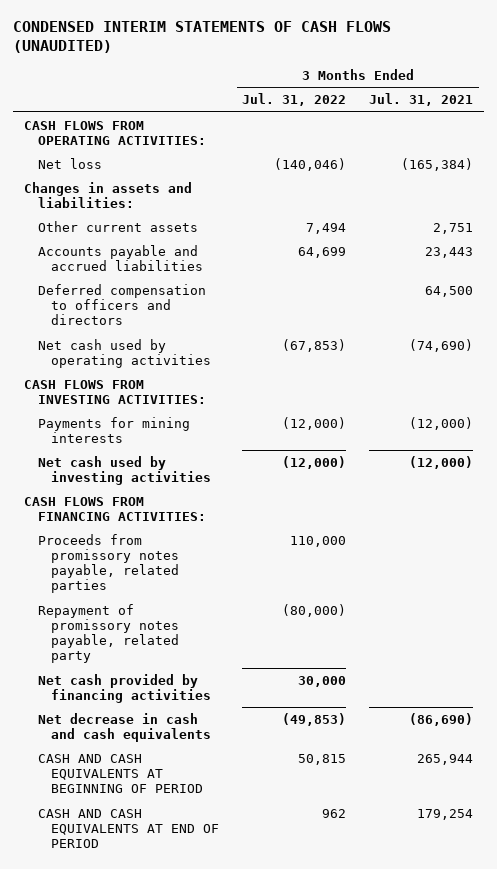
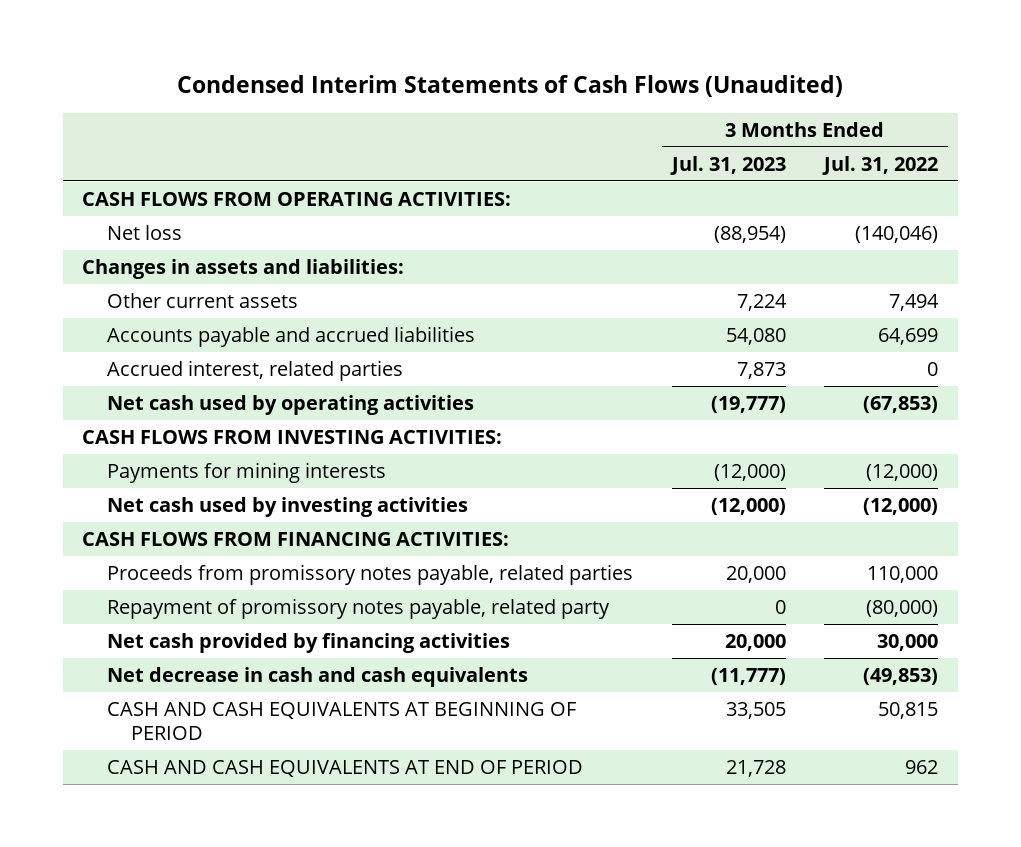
[12,20,391,54] CONDENSED INTERIM STATEMENTS OF CASH FLOWS (UNAUDITED) -> [177,75,844,98] Condensed Interim Statements of Cash Flows (Unaudited)
[369,93,474,107] Jul. 31, 2021 -> none
none -> [669,155,786,175] Jul. 31, 2023
[37,283,206,326] Deferred compensation to officers and directors -> none
none -> [106,359,403,381] Accrued interest, related parties

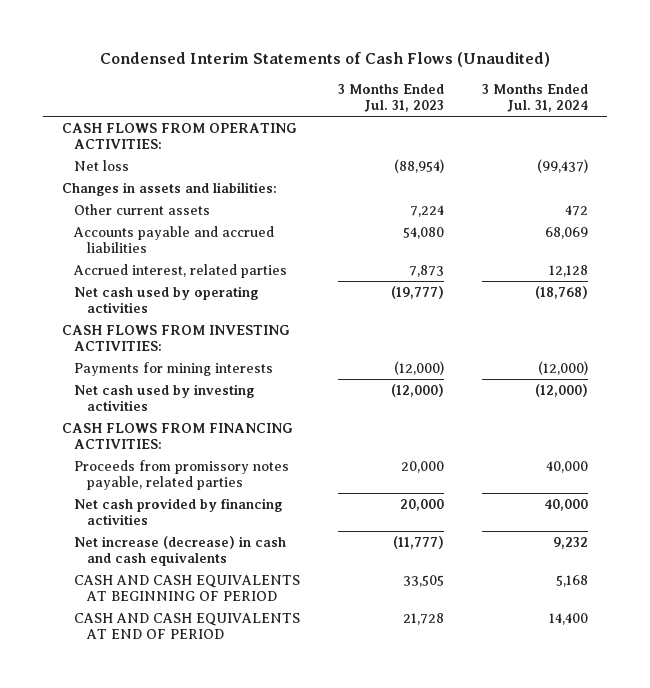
[822,155,939,175] Jul. 31, 2022 -> none
none -> [482,83,589,112] 3 Months Ended Jul. 31, 2024
[106,597,610,619] Repayment of promissory notes payable, related party -> none
[106,666,528,687] Net decrease in cash and cash equivalents -> [74,535,287,566] Net increase (decrease) in cash and cash equivalents

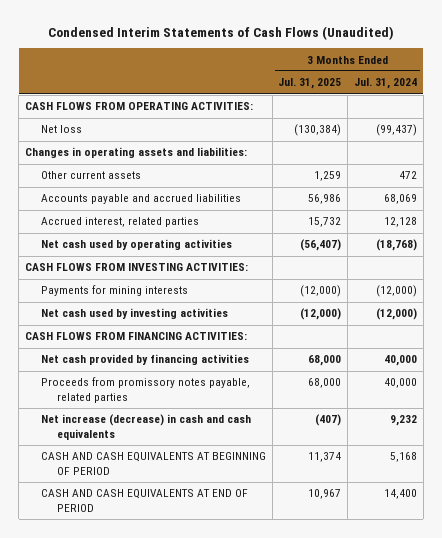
[338,83,445,112] 3 Months Ended Jul. 31, 2023 -> none
none -> [278,78,342,90] Jul. 31, 2025
[61,181,277,196] Changes in assets and liabilities: -> [24,147,247,159] Changes in operating assets and liabilities:
[74,459,290,490] Proceeds from promissory notes payable, related parties -> [40,377,250,404] Proceeds from promissory notes payable, related parties

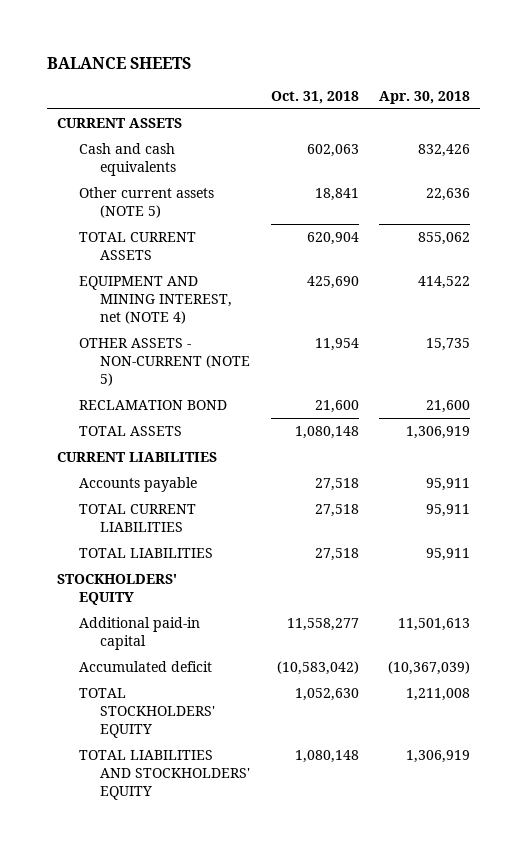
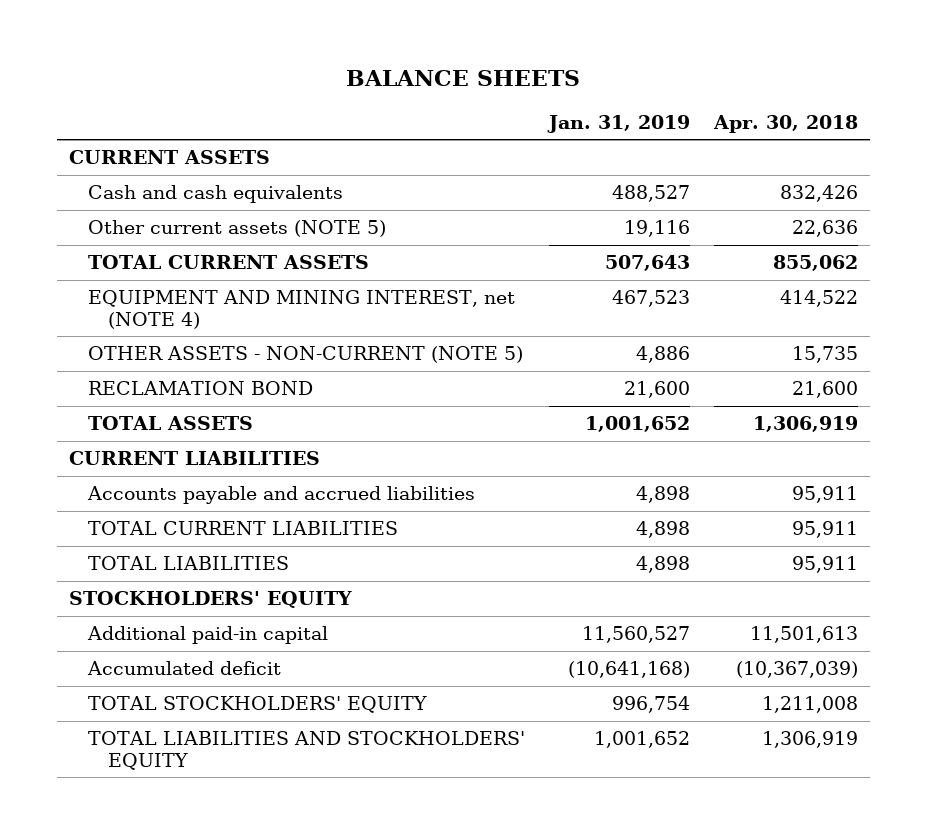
[270,90,359,104] Oct. 31, 2018 -> none
none -> [547,114,691,133] Jan. 31, 2019
[78,477,197,493] Accounts payable -> [87,486,476,505] Accounts payable and accrued liabilities

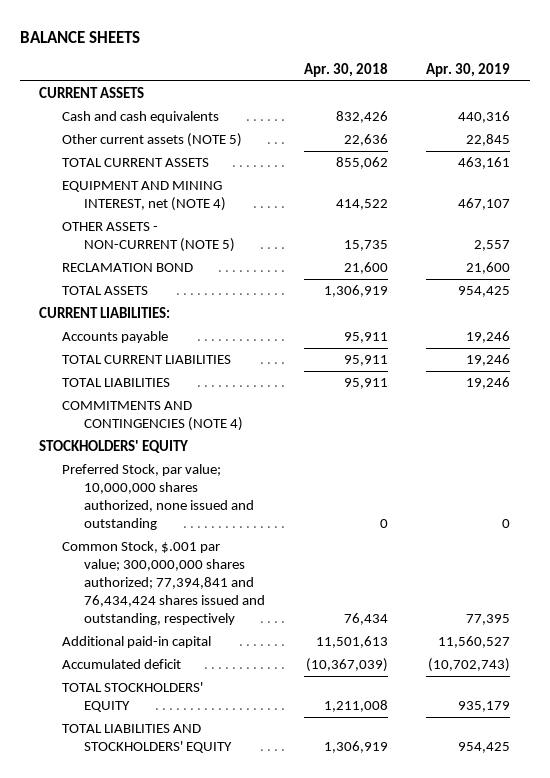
[547,114,691,133] Jan. 31, 2019 -> none
none -> [426,63,511,78] Apr. 30, 2019
[68,451,320,466] CURRENT LIABILITIES -> [39,307,171,319] CURRENT LIABILITIES:
[87,486,476,505] Accounts payable and accrued liabilities -> [61,331,168,344] Accounts payable
none -> [61,401,244,432] COMMITMENTS AND CONTINGENCIES (NOTE 4)
none -> [61,464,255,531] Preferred Stock, par value; 10,000,000 shares authorized, none issued and outstanding
none -> [61,541,266,626] Common Stock, $.001 par value; 300,000,000 shares authorized; 77,394,841 and 76,434,424 shares issued and outstanding, respectively

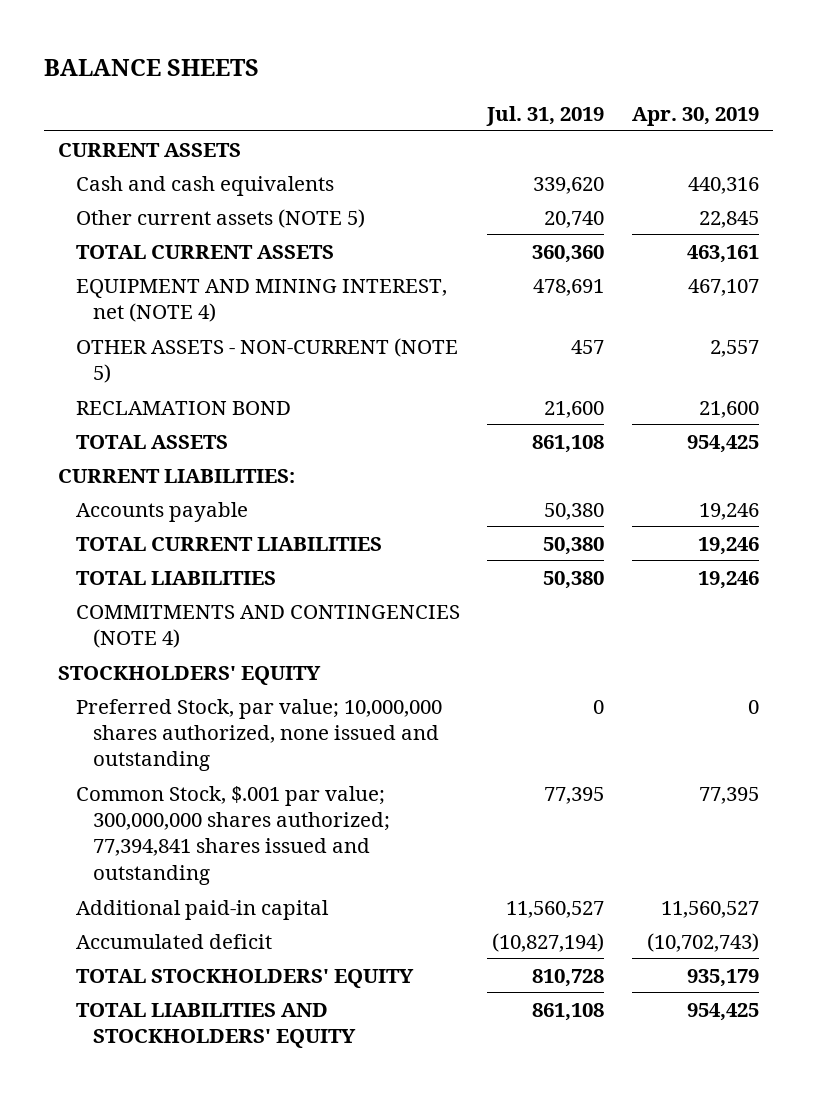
[303,63,388,78] Apr. 30, 2018 -> none
none -> [486,105,605,126] Jul. 31, 2019
[61,541,266,626] Common Stock, $.001 par value; 300,000,000 shares authorized; 77,394,841 and 76,434,424 shares issued and outstanding, respectively -> [75,785,391,885] Common Stock, $.001 par value; 300,000,000 shares authorized; 77,394,841 shares issued and outstanding

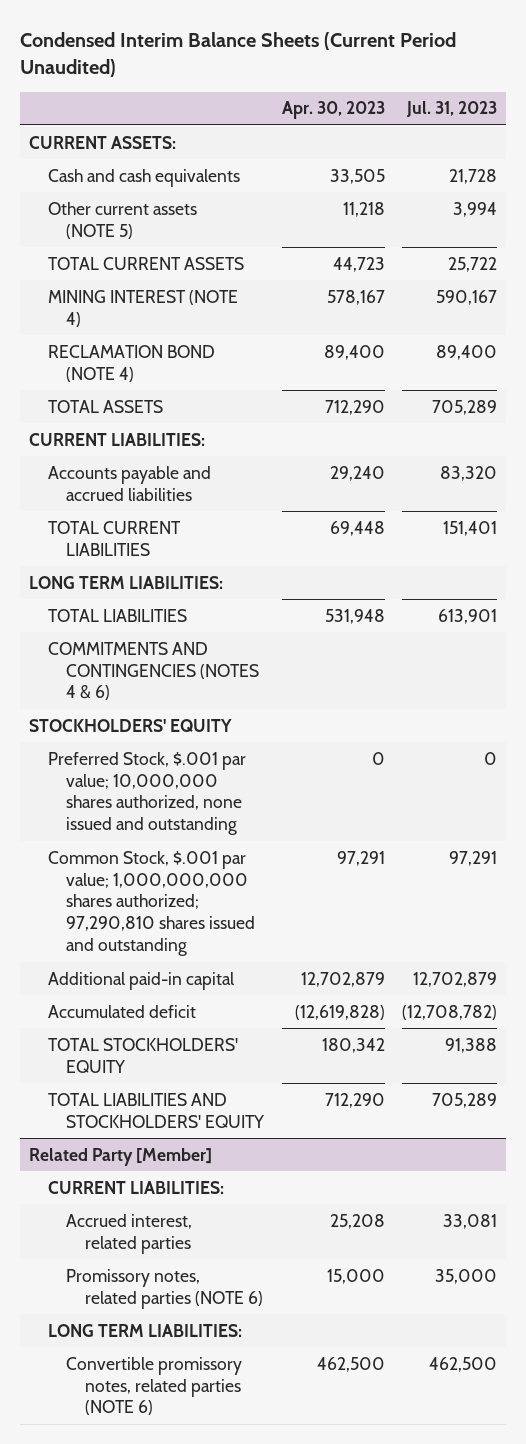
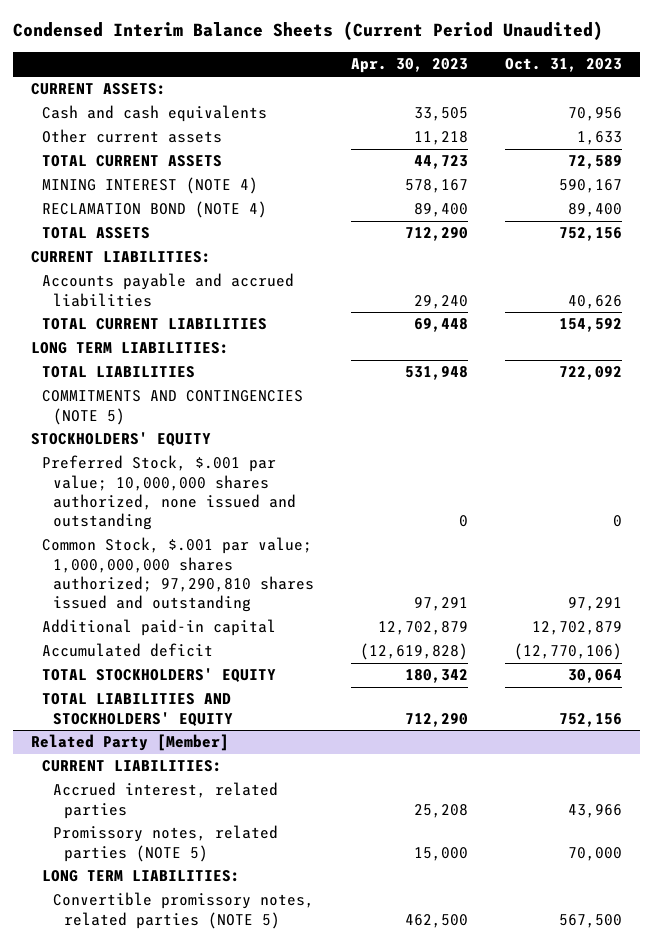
[406,101,498,118] Jul. 31, 2023 -> none
none -> [504,58,622,73] Oct. 31, 2023
[47,201,197,239] Other current assets (NOTE 5) -> [41,129,222,144] Other current assets
[47,641,260,701] COMMITMENTS AND CONTINGENCIES (NOTES 4 & 6) -> [41,390,303,425] COMMITMENTS AND CONTINGENCIES (NOTE 5)
[66,1268,264,1309] Promissory notes, related parties (NOTE 6) -> [52,825,278,862] Promissory notes, related parties (NOTE 5)
[66,1356,243,1416] Convertible promissory notes, related parties (NOTE 6) -> [52,892,314,929] Convertible promissory notes, related parties (NOTE 5)

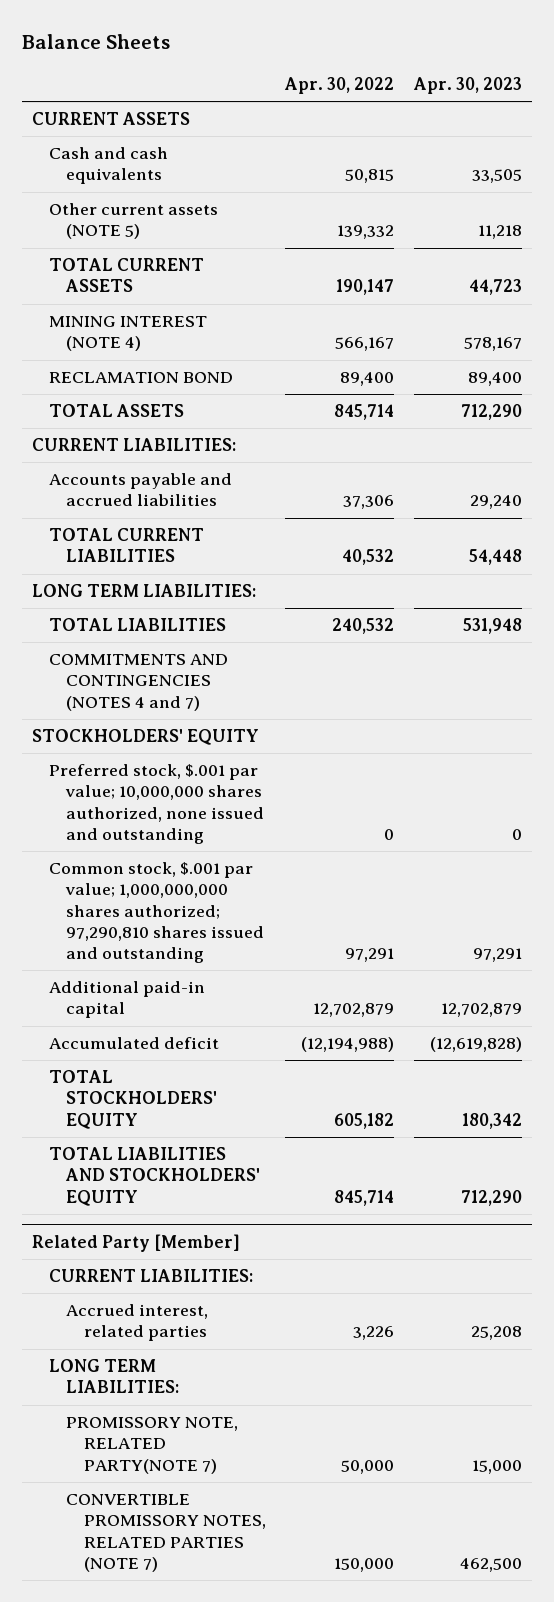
[12,21,603,41] Condensed Interim Balance Sheets (Current Period Unaudited) -> [21,34,170,50] Balance Sheets
[504,58,622,73] Oct. 31, 2023 -> none
none -> [284,77,395,95] Apr. 30, 2022
[31,83,167,96] CURRENT ASSETS: -> [31,112,190,126] CURRENT ASSETS
[41,129,222,144] Other current assets -> [48,203,218,240] Other current assets (NOTE 5)
[41,201,267,219] RECLAMATION BOND (NOTE 4) -> [48,372,233,384] RECLAMATION BOND
[413,318,468,333] 69,448 -> [469,549,523,566] 54,448
[41,390,303,425] COMMITMENTS AND CONTINGENCIES (NOTE 5) -> [48,654,228,711] COMMITMENTS AND CONTINGENCIES (NOTES 4 and 7)
[41,455,296,531] Preferred Stock, $.001 par value; 10,000,000 shares authorized, none issued and outstanding -> [48,764,265,844] Preferred stock, $.001 par value; 10,000,000 shares authorized, none issued and outstanding
[41,537,314,613] Common Stock, $.001 par value; 1,000,000,000 shares authorized; 97,290,810 shares issued and outstanding -> [48,862,265,963] Common stock, $.001 par value; 1,000,000,000 shares authorized; 97,290,810 shares issued and outstanding
[52,825,278,862] Promissory notes, related parties (NOTE 5) -> none
none -> [66,1417,239,1474] PROMISSORY NOTE, RELATED PARTY(NOTE 7)
[52,892,314,929] Convertible promissory notes, related parties (NOTE 5) -> [66,1494,266,1572] CONVERTIBLE PROMISSORY NOTES, RELATED PARTIES (NOTE 7)

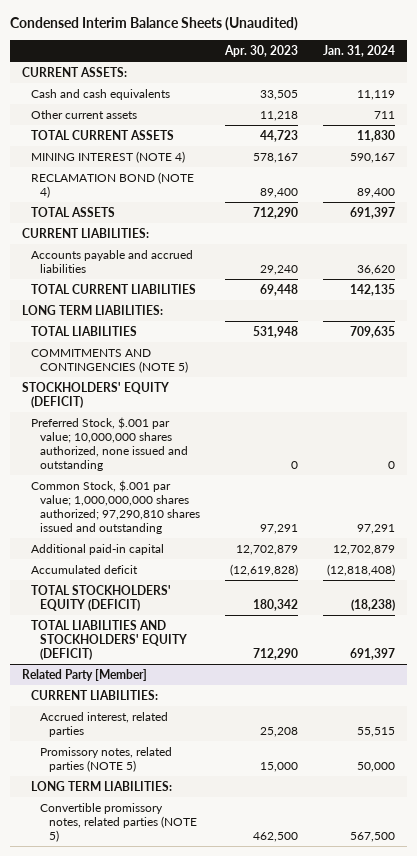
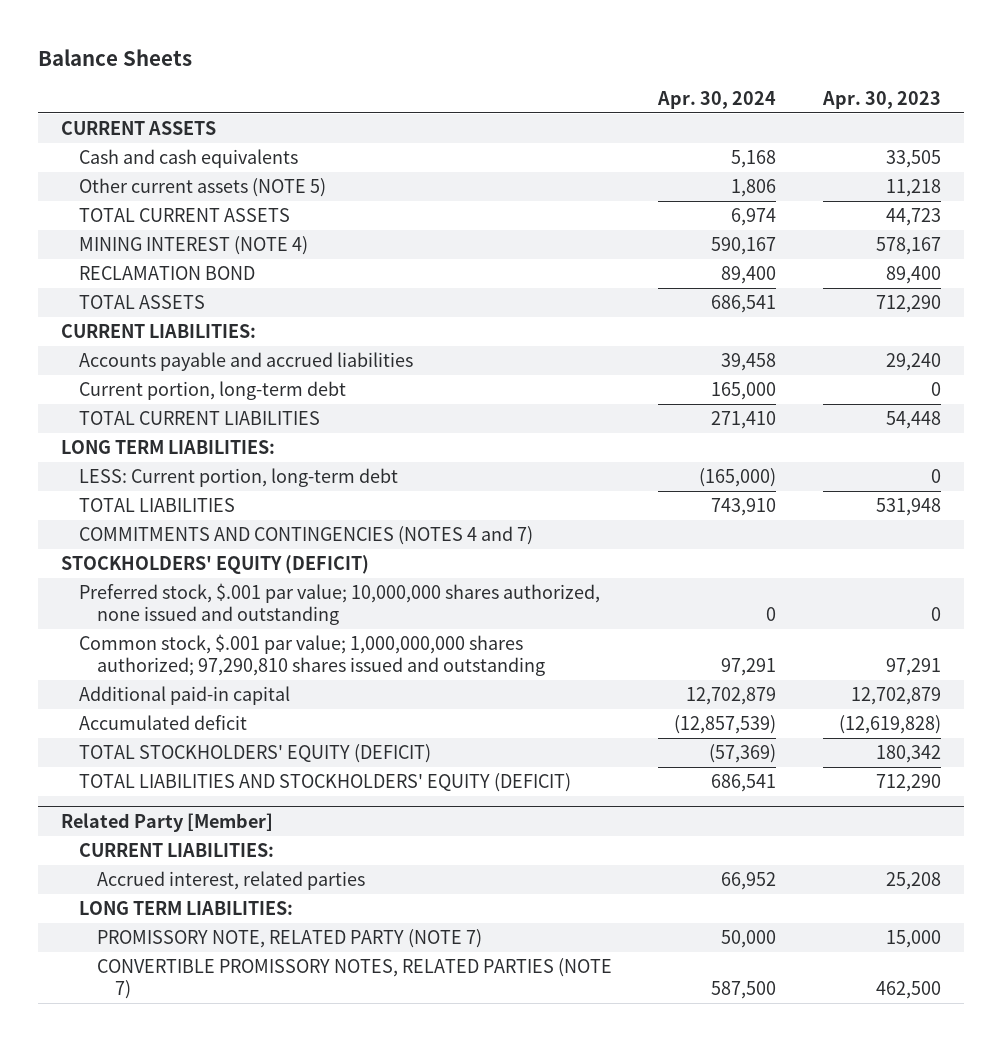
[10,17,299,32] Condensed Interim Balance Sheets (Unaudited) -> [37,48,192,66] Balance Sheets
[322,44,395,57] Jan. 31, 2024 -> none
none -> [657,90,777,109] Apr. 30, 2024
[22,66,128,77] CURRENT ASSETS: -> [60,121,216,136] CURRENT ASSETS
[31,109,138,119] Other current assets -> [78,178,326,198] Other current assets (NOTE 5)
[31,171,195,198] RECLAMATION BOND (NOTE 4) -> [78,266,255,281] RECLAMATION BOND
none -> [78,381,346,401] Current portion, long-term debt
[259,283,298,296] 69,448 -> [885,411,941,430] 54,448
none -> [78,468,398,488] LESS: Current portion, long-term debt
[31,348,189,373] COMMITMENTS AND CONTINGENCIES (NOTE 5) -> [78,526,533,546] COMMITMENTS AND CONTINGENCIES (NOTES 4 and 7)
[31,416,189,471] Preferred Stock, $.001 par value; 10,000,000 shares authorized, none issued and outstanding -> [78,583,600,625] Preferred stock, $.001 par value; 10,000,000 shares authorized, none issued and outstanding
[31,479,201,534] Common Stock, $.001 par value; 1,000,000,000 shares authorized; 97,290,810 shares issued and outstanding -> [78,634,546,676] Common stock, $.001 par value; 1,000,000,000 shares authorized; 97,290,810 shares issued and outstanding
[40,746,173,772] Promissory notes, related parties (NOTE 5) -> none
none -> [97,929,483,949] PROMISSORY NOTE, RELATED PARTY (NOTE 7)
[40,802,197,842] Convertible promissory notes, related parties (NOTE 5) -> [97,958,613,999] CONVERTIBLE PROMISSORY NOTES, RELATED PARTIES (NOTE 7)

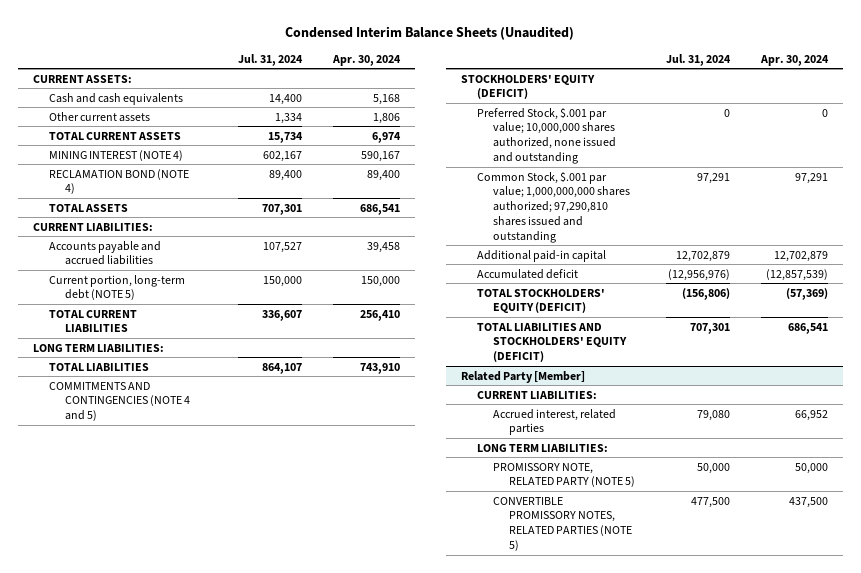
[37,48,192,66] Balance Sheets -> [285,25,575,40] Condensed Interim Balance Sheets (Unaudited)
[821,90,941,109] Apr. 30, 2023 -> none
none -> [237,53,303,66] Jul. 31, 2024
[60,121,216,136] CURRENT ASSETS -> [33,74,133,83] CURRENT ASSETS:
[78,178,326,198] Other current assets (NOTE 5) -> [49,111,151,122] Other current assets
[78,266,255,281] RECLAMATION BOND -> [49,168,190,195] RECLAMATION BOND (NOTE 4)
[78,381,346,401] Current portion, long-term debt -> [49,274,186,301] Current portion, long-term debt (NOTE 5)
[711,382,777,401] 165,000 -> [360,275,400,287] 150,000
[711,411,777,430] 271,410 -> [359,309,400,321] 256,410
[78,468,398,488] LESS: Current portion, long-term debt -> none
[78,526,533,546] COMMITMENTS AND CONTINGENCIES (NOTES 4 and 7) -> [49,381,191,422] COMMITMENTS AND CONTINGENCIES (NOTE 4 and 5)
[78,583,600,625] Preferred stock, $.001 par value; 10,000,000 shares authorized, none issued and outstanding -> [476,107,616,164] Preferred Stock, $.001 par value; 10,000,000 shares authorized, none issued and outstanding
[78,634,546,676] Common stock, $.001 par value; 1,000,000,000 shares authorized; 97,290,810 shares issued and outstanding -> [476,171,630,243] Common Stock, $.001 par value; 1,000,000,000 shares authorized; 97,290,810 shares issued and outstanding
[97,929,483,949] PROMISSORY NOTE, RELATED PARTY (NOTE 7) -> [492,462,635,488] PROMISSORY NOTE, RELATED PARTY (NOTE 5)
[97,958,613,999] CONVERTIBLE PROMISSORY NOTES, RELATED PARTIES (NOTE 7) -> [492,496,632,551] CONVERTIBLE PROMISSORY NOTES, RELATED PARTIES (NOTE 5)
[711,980,777,999] 587,500 -> [788,496,828,508] 437,500

